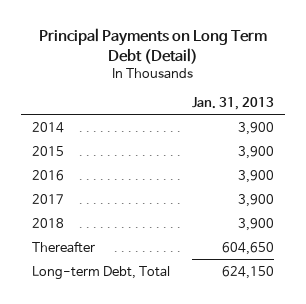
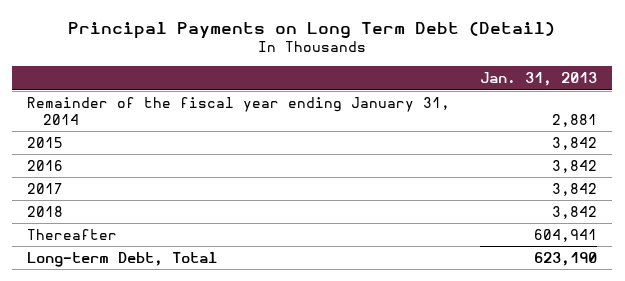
[32,121,65,133] 2014 -> none
none -> [27,96,451,125] Remainder of the fiscal year ending January 31, 2014
[237,145,274,159] 3,900 -> [552,136,598,150] 3,842
[237,169,274,183] 3,900 -> [552,159,598,173] 3,842
[237,193,274,207] 3,900 -> [552,182,598,196] 3,842
[237,217,274,231] 3,900 -> [552,205,598,219] 3,842
[221,241,274,255] 604,650 -> [534,228,598,242] 604,941
[221,265,274,279] 624,150 -> [534,251,598,266] 623,190

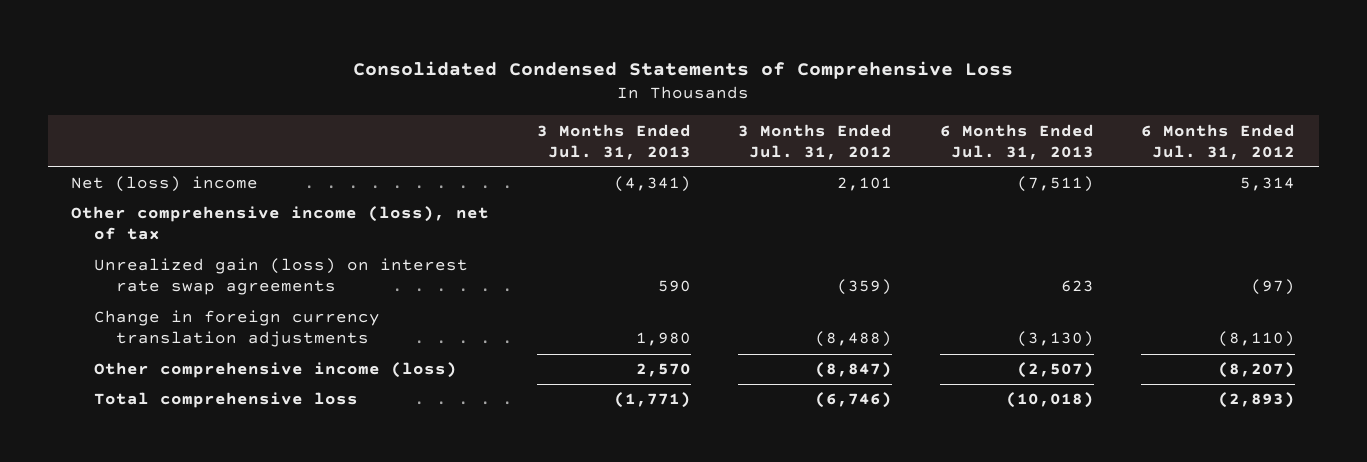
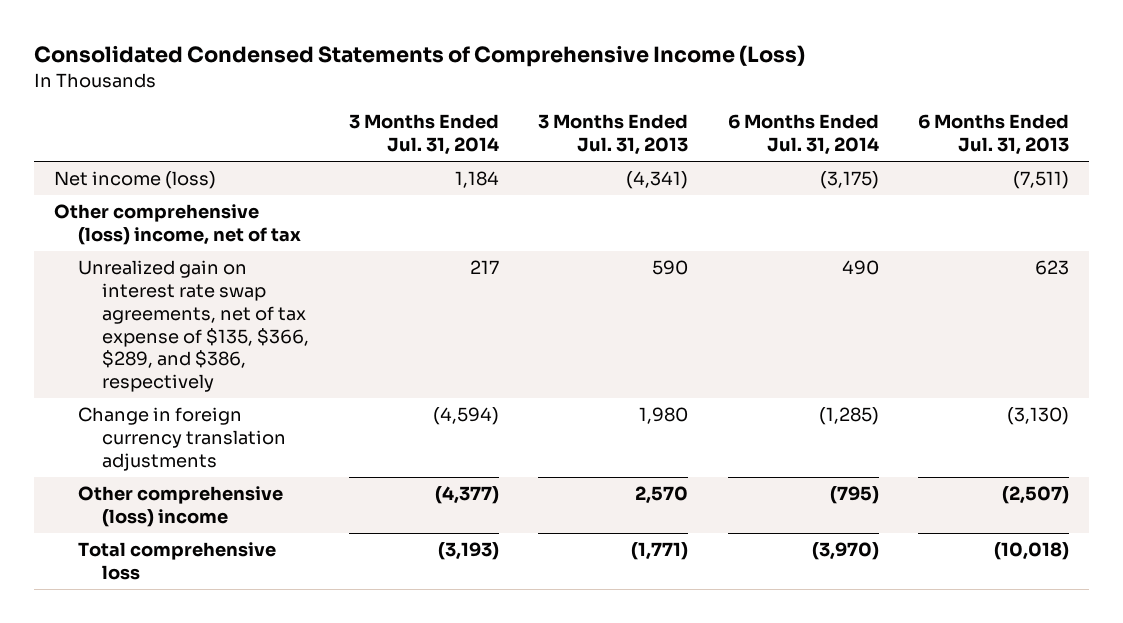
[353,60,1014,79] Consolidated Condensed Statements of Comprehensive Loss -> [33,45,805,68] Consolidated Condensed Statements of Comprehensive Income (Loss)
[738,123,893,160] 3 Months Ended Jul. 31, 2012 -> none
[1141,123,1296,160] 6 Months Ended Jul. 31, 2012 -> none
none -> [348,114,499,156] 3 Months Ended Jul. 31, 2014
none -> [727,114,879,156] 6 Months Ended Jul. 31, 2014
[71,176,259,193] Net (loss) income -> [53,171,216,190] Net income (loss)
[71,206,490,241] Other comprehensive income (loss), net of tax -> [53,204,301,246] Other comprehensive (loss) income, net of tax
[93,258,468,296] Unrealized gain (loss) on interest rate swap agreements -> [77,260,310,393] Unrealized gain on interest rate swap agreements, net of tax expense of $135, $366, $289, and $386, respectively
[93,362,457,379] Other comprehensive income (loss) -> [77,486,283,528] Other comprehensive (loss) income

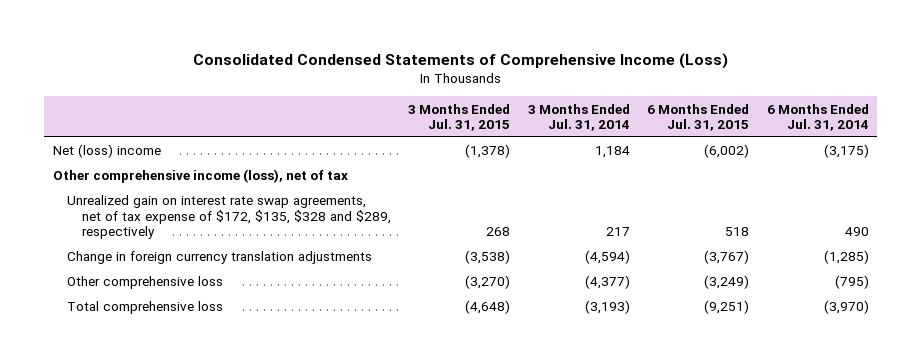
[538,114,689,156] 3 Months Ended Jul. 31, 2013 -> none
[918,114,1070,156] 6 Months Ended Jul. 31, 2013 -> none
none -> [408,103,511,132] 3 Months Ended Jul. 31, 2015
none -> [647,103,750,132] 6 Months Ended Jul. 31, 2015
[53,171,216,190] Net income (loss) -> [53,144,162,159] Net (loss) income
[53,204,301,246] Other comprehensive (loss) income, net of tax -> [53,169,349,184] Other comprehensive income (loss), net of tax
[77,260,310,393] Unrealized gain on interest rate swap agreements, net of tax expense of $135, $366, $289, and $386, respectively -> [67,195,391,240] Unrealized gain on interest rate swap agreements, net of tax expense of $172, $135, $328 and $289, respectively
[77,486,283,528] Other comprehensive (loss) income -> [67,276,224,290] Other comprehensive loss

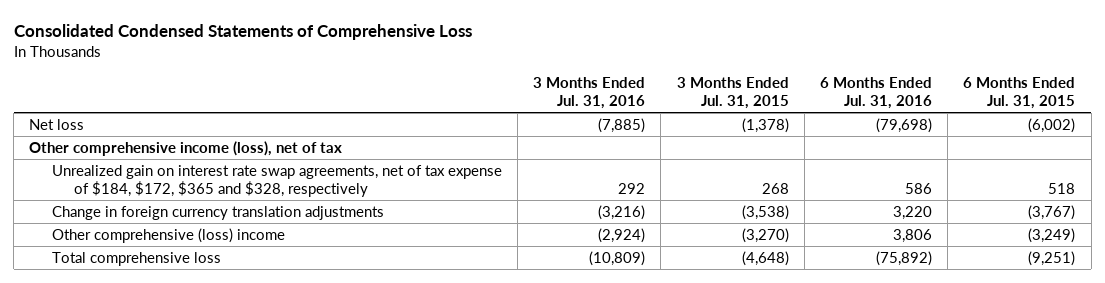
[192,53,728,70] Consolidated Condensed Statements of Comprehensive Income (Loss) -> [13,23,472,40] Consolidated Condensed Statements of Comprehensive Loss
[527,103,630,132] 3 Months Ended Jul. 31, 2014 -> none
[766,103,869,132] 6 Months Ended Jul. 31, 2014 -> none
none -> [533,77,646,110] 3 Months Ended Jul. 31, 2016
none -> [820,77,933,110] 6 Months Ended Jul. 31, 2016
[53,144,162,159] Net (loss) income -> [29,118,85,130] Net loss
[67,195,391,240] Unrealized gain on interest rate swap agreements, net of tax expense of $172, $135, $328 and $289, respectively -> [51,164,502,197] Unrealized gain on interest rate swap agreements, net of tax expense of $184, $172, $365 and $328, respectively
[67,276,224,290] Other comprehensive loss -> [51,227,285,243] Other comprehensive (loss) income

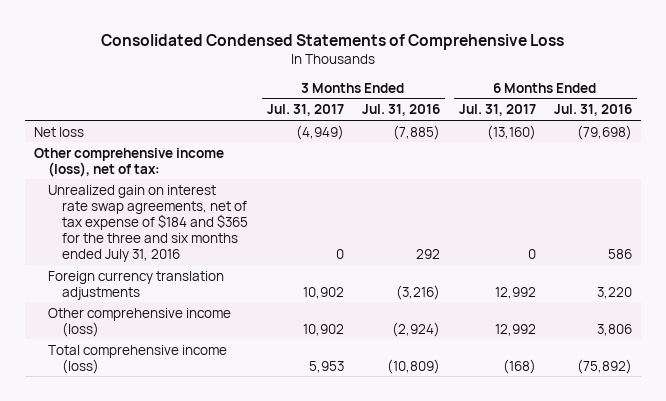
[676,77,789,110] 3 Months Ended Jul. 31, 2015 -> none
[963,77,1076,110] 6 Months Ended Jul. 31, 2015 -> none
none -> [266,104,344,117] Jul. 31, 2017
none -> [458,104,536,117] Jul. 31, 2017
[29,140,343,156] Other comprehensive income (loss), net of tax -> [34,147,225,177] Other comprehensive income (loss), net of tax:
[51,164,502,197] Unrealized gain on interest rate swap agreements, net of tax expense of $184, $172, $365 and $328, respectively -> [48,184,249,262] Unrealized gain on interest rate swap agreements, net of tax expense of $184 and $365 for the three and six months ended July 31, 2016
[51,205,384,220] Change in foreign currency translation adjustments -> [48,270,225,300] Foreign currency translation adjustments
[51,227,285,243] Other comprehensive (loss) income -> [48,307,232,337] Other comprehensive income (loss)
[51,251,221,266] Total comprehensive loss -> [48,344,228,374] Total comprehensive income (loss)

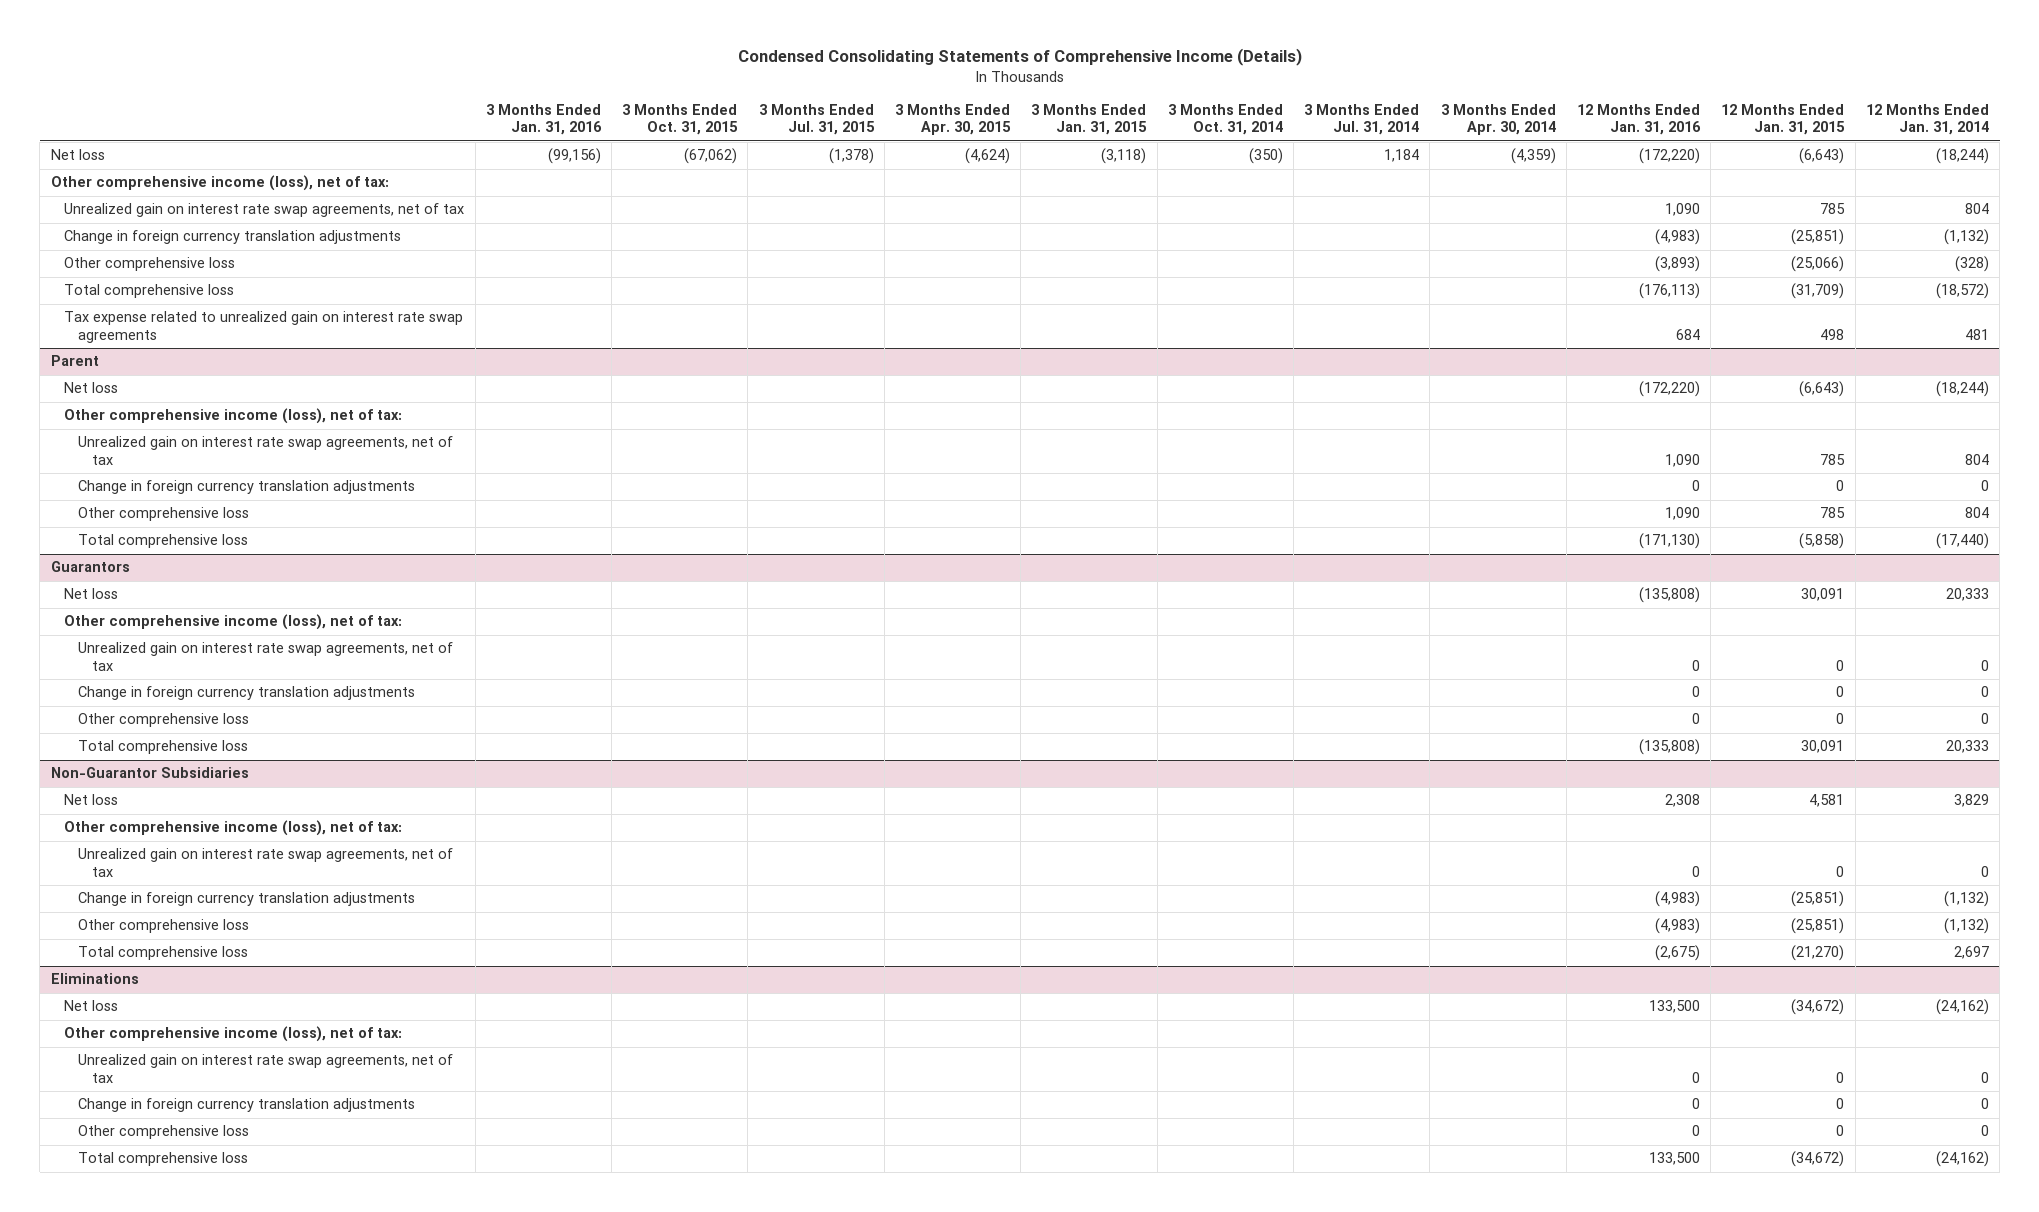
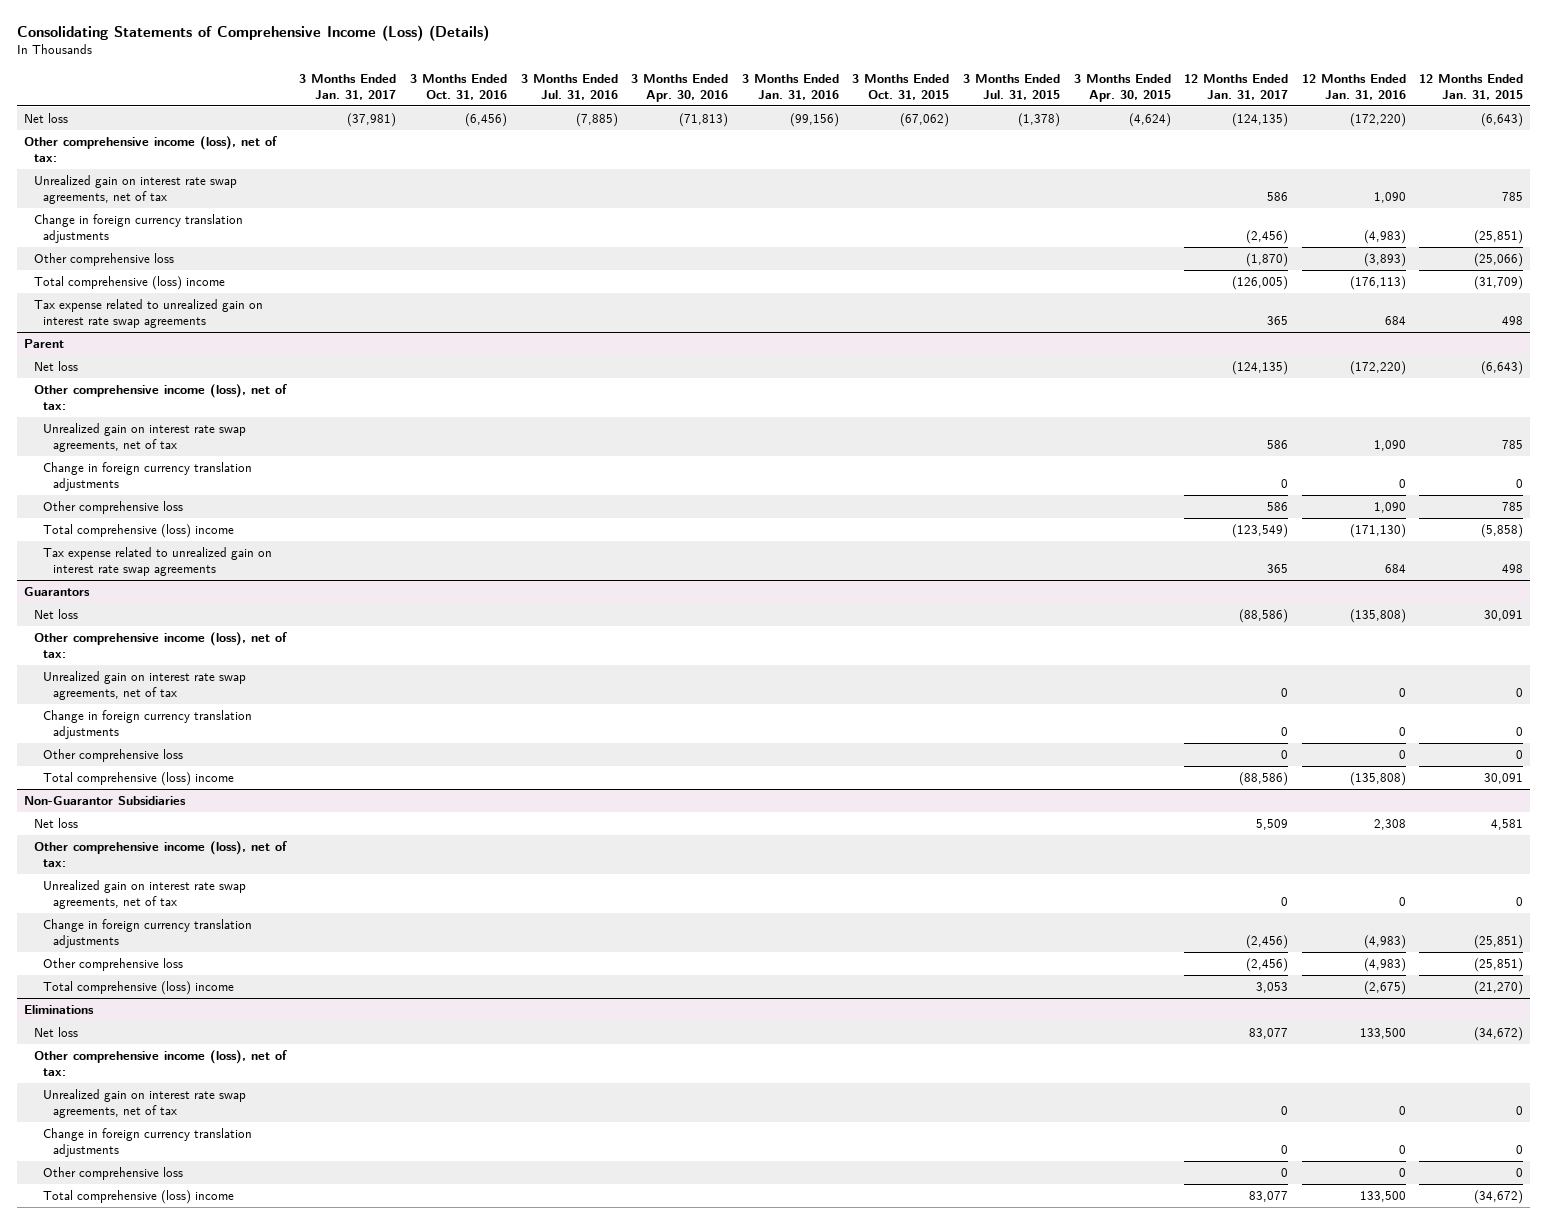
[737,48,1302,67] Condensed Consolidating Statements of Comprehensive Income (Details) -> [17,25,490,42] Consolidating Statements of Comprehensive Income (Loss) (Details)
[1031,103,1148,136] 3 Months Ended Jan. 31, 2015 -> none
[1167,103,1283,136] 3 Months Ended Oct. 31, 2014 -> none
[1304,103,1420,136] 3 Months Ended Jul. 31, 2014 -> none
[1440,103,1556,136] 3 Months Ended Apr. 30, 2014 -> none
[1865,103,1989,136] 12 Months Ended Jan. 31, 2014 -> none
none -> [299,73,397,100] 3 Months Ended Jan. 31, 2017
none -> [410,73,508,100] 3 Months Ended Oct. 31, 2016
none -> [520,73,618,100] 3 Months Ended Jul. 31, 2016
none -> [631,73,729,102] 3 Months Ended Apr. 30, 2016
none -> [1184,73,1289,100] 12 Months Ended Jan. 31, 2017
[64,284,235,299] Total comprehensive loss -> [33,275,225,290] Total comprehensive (loss) income
[78,534,249,549] Total comprehensive loss -> [43,523,235,538] Total comprehensive (loss) income
none -> [43,546,273,576] Tax expense related to unrealized gain on interest rate swap agreements
[78,740,249,755] Total comprehensive loss -> [43,771,235,786] Total comprehensive (loss) income
[78,946,249,961] Total comprehensive loss -> [43,980,235,995] Total comprehensive (loss) income
[78,1152,249,1167] Total comprehensive loss -> [43,1189,235,1204] Total comprehensive (loss) income

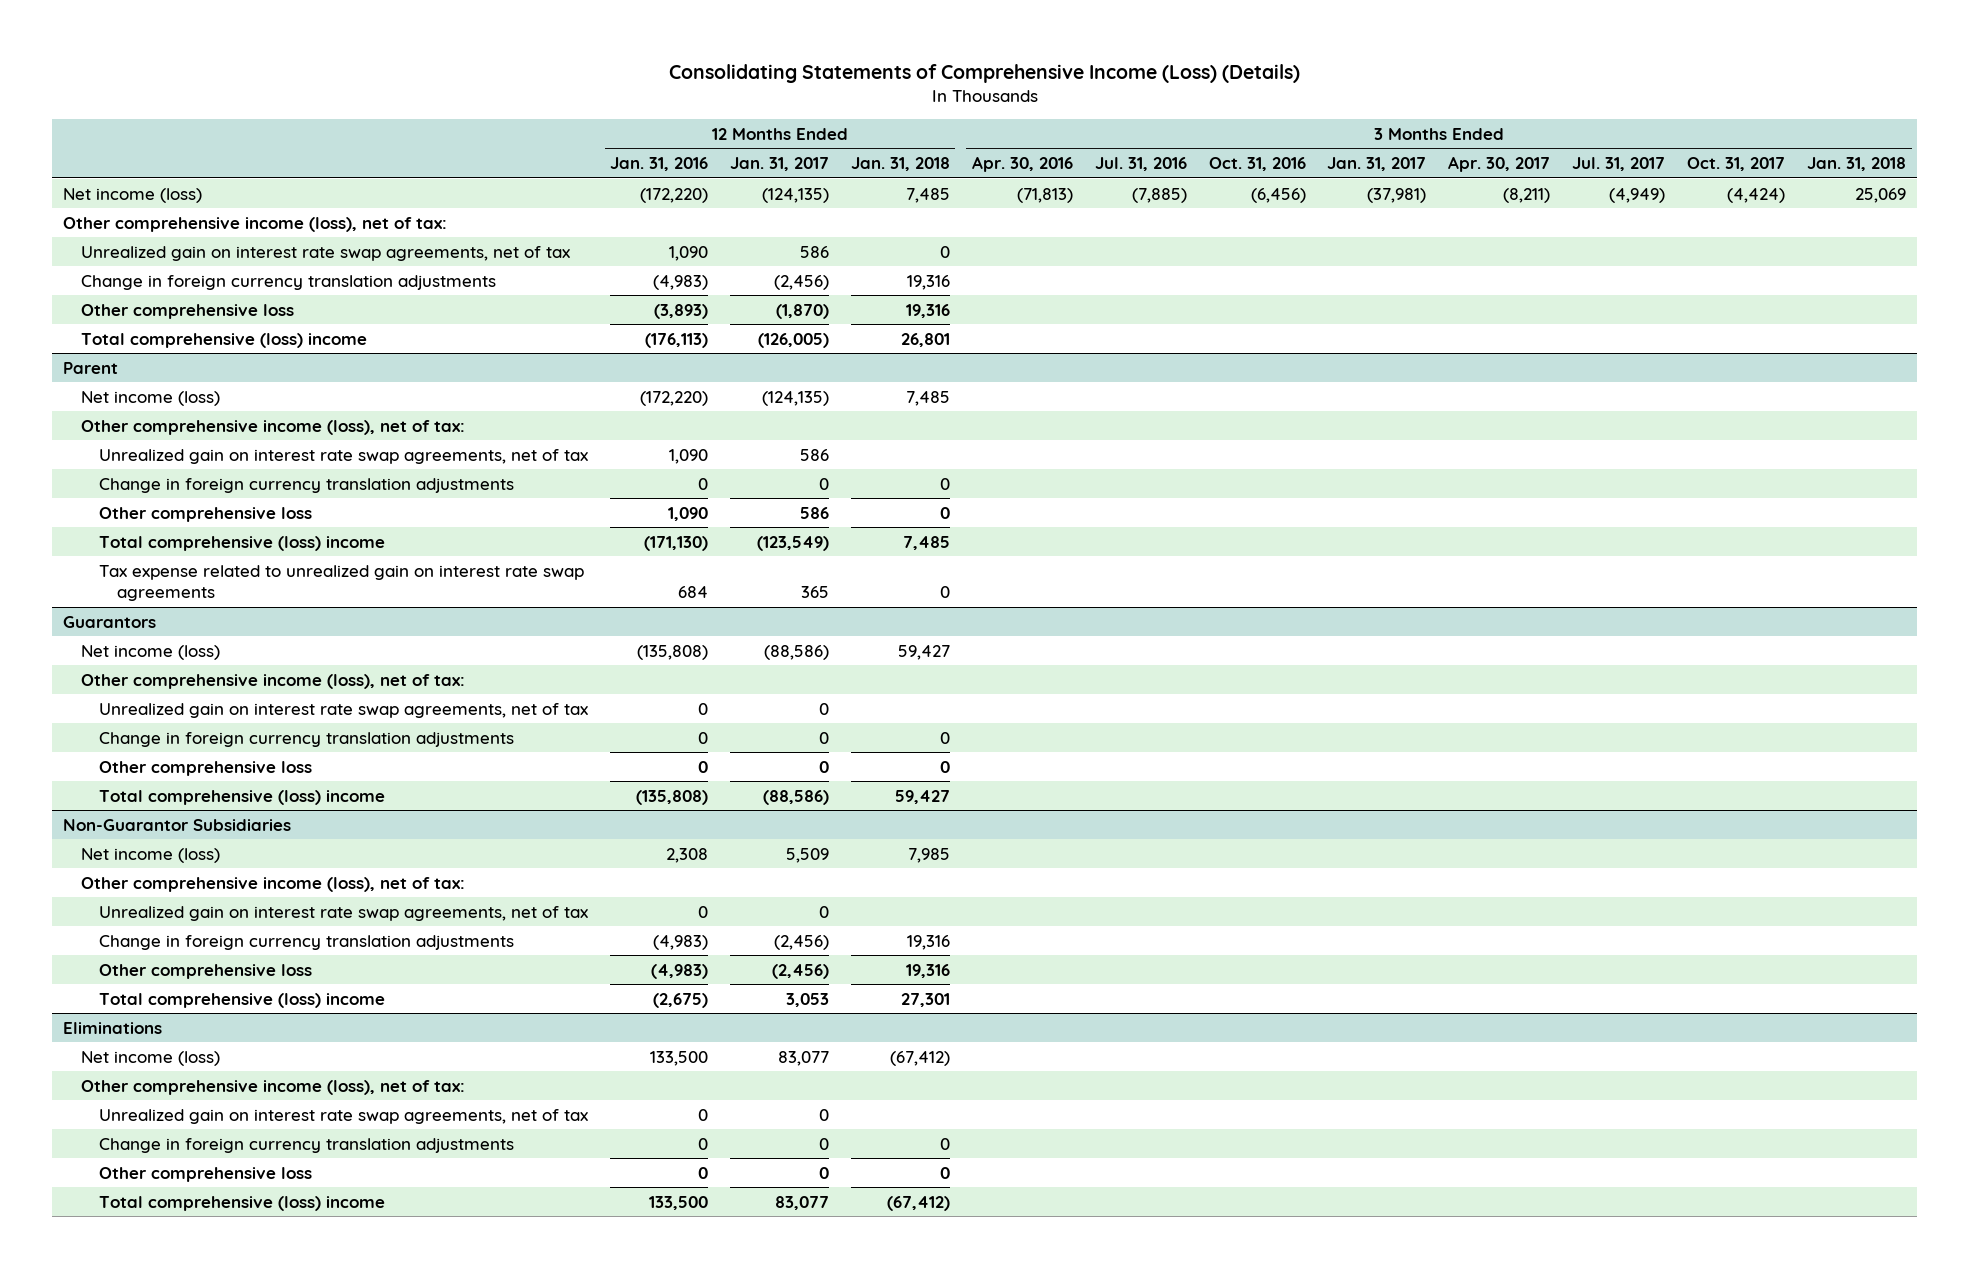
[741,73,839,100] 3 Months Ended Jan. 31, 2016 -> none
[852,73,950,100] 3 Months Ended Oct. 31, 2015 -> none
[962,73,1060,100] 3 Months Ended Jul. 31, 2015 -> none
[1073,73,1171,102] 3 Months Ended Apr. 30, 2015 -> none
[1419,73,1524,100] 12 Months Ended Jan. 31, 2015 -> none
none -> [850,157,950,172] Jan. 31, 2018
none -> [1448,156,1551,173] Apr. 30, 2017
none -> [1572,157,1666,172] Jul. 31, 2017
none -> [1687,157,1786,172] Oct. 31, 2017
none -> [1807,157,1907,172] Jan. 31, 2018
[24,112,69,123] Net loss -> [63,187,203,203] Net income (loss)
[33,298,263,328] Tax expense related to unrealized gain on interest rate swap agreements -> none
[33,360,78,371] Net loss -> [81,390,221,406] Net income (loss)
[33,608,78,619] Net loss -> [81,644,221,660] Net income (loss)
[33,817,78,828] Net loss -> [81,847,221,863] Net income (loss)
[33,1026,78,1037] Net loss -> [81,1050,221,1066] Net income (loss)

